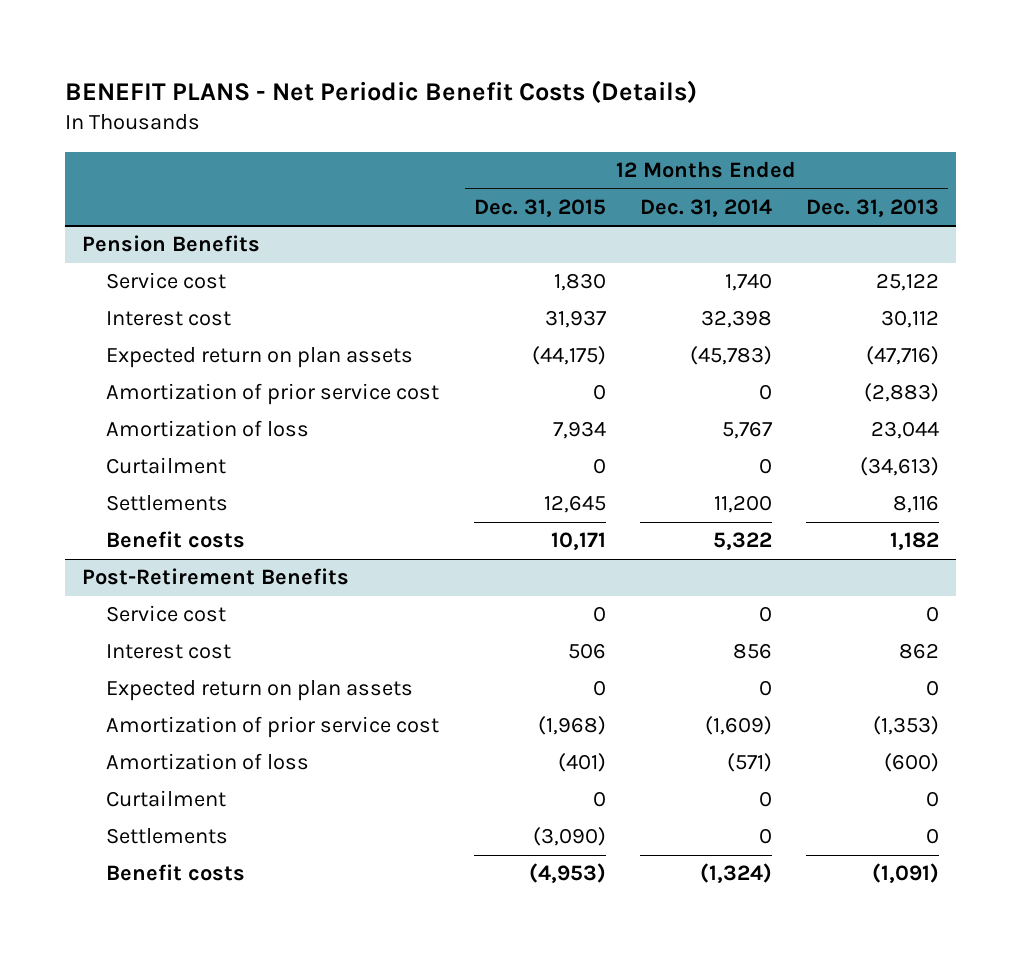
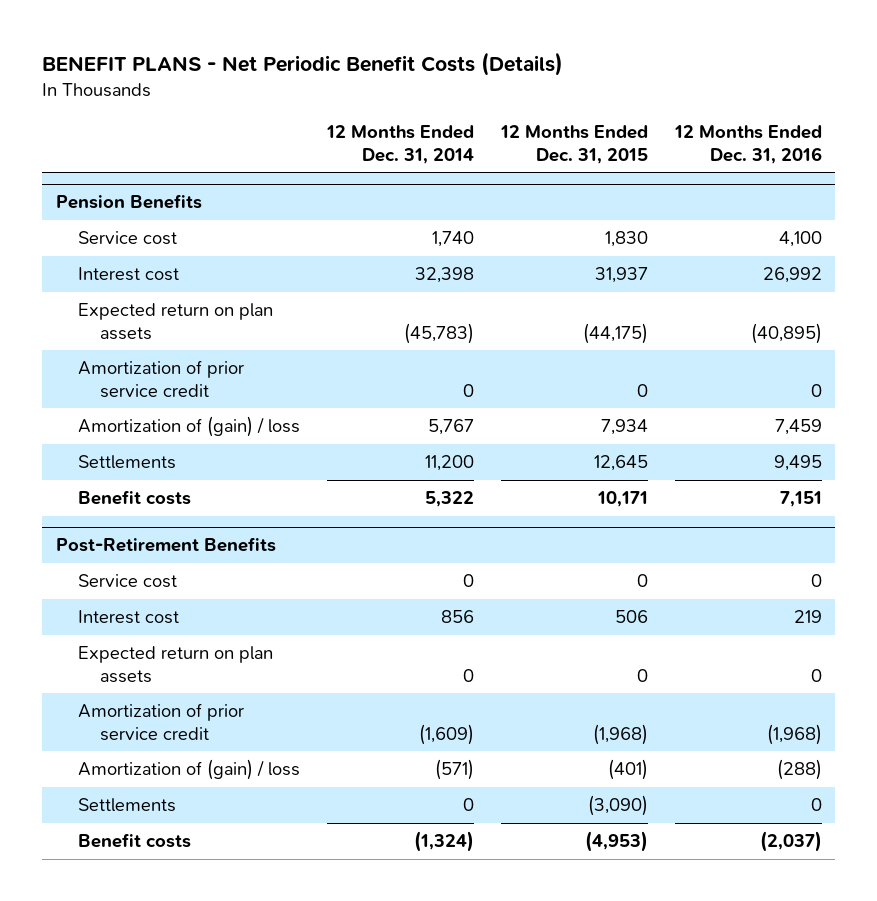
[806,198,940,217] Dec. 31, 2013 -> none
none -> [673,125,822,164] 12 Months Ended Dec. 31, 2016
[106,457,227,475] Curtailment -> none
[106,383,440,406] Amortization of prior service cost -> [77,360,244,398] Amortization of prior service credit
[106,420,310,438] Amortization of loss -> [77,416,300,438] Amortization of (gain) / loss
[106,790,227,808] Curtailment -> none
[106,716,440,739] Amortization of prior service cost -> [77,703,244,741] Amortization of prior service credit
[106,753,310,771] Amortization of loss -> [77,759,300,781] Amortization of (gain) / loss

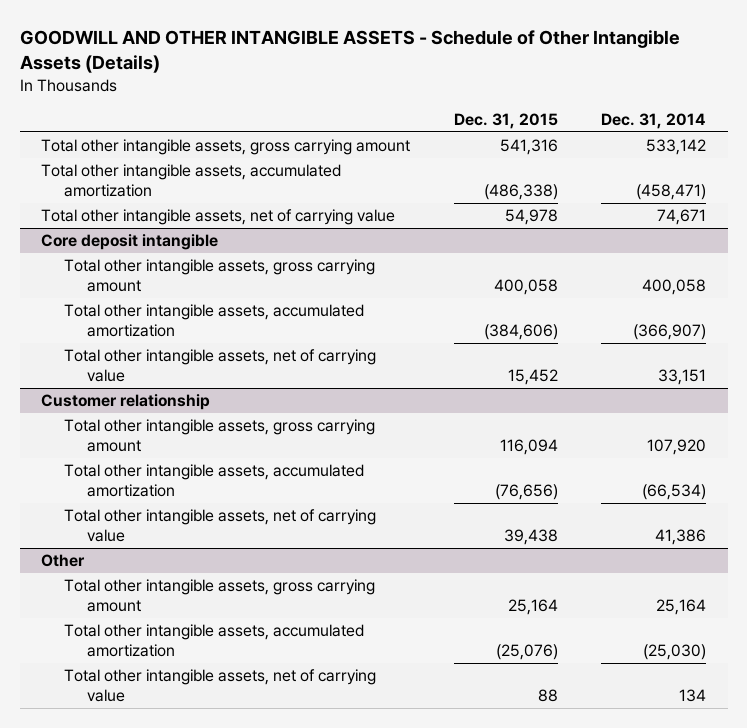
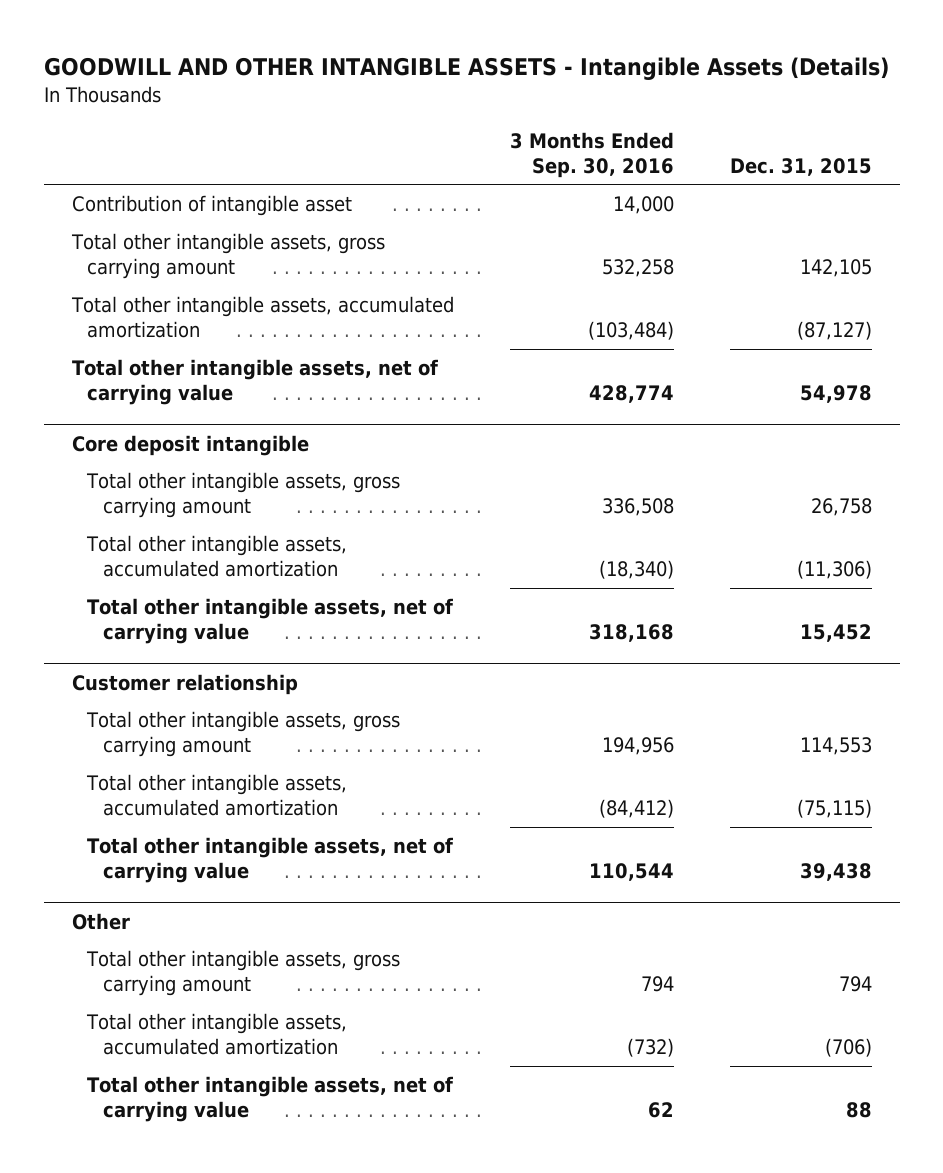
[19,30,680,74] GOODWILL AND OTHER INTANGIBLE ASSETS - Schedule of Other Intangible Assets (Details) -> [43,56,889,80] GOODWILL AND OTHER INTANGIBLE ASSETS - Intangible Assets (Details)
[601,112,707,129] Dec. 31, 2014 -> none
none -> [509,132,674,178] 3 Months Ended Sep. 30, 2016
none -> [71,195,352,217] Contribution of intangible asset
[499,139,558,156] 541,316 -> [799,258,872,277] 142,105
[483,184,558,201] (486,338) -> [796,320,872,340] (87,127)
[493,279,558,296] 400,058 -> [810,497,872,516] 26,758
[483,324,558,341] (384,606) -> [796,559,872,579] (11,306)
[499,439,558,456] 116,094 -> [799,736,872,755] 114,553
[494,484,558,501] (76,656) -> [796,798,872,818] (75,115)
[507,599,558,616] 25,164 -> [838,975,872,992] 794
[495,644,558,661] (25,076) -> [824,1037,872,1057] (706)

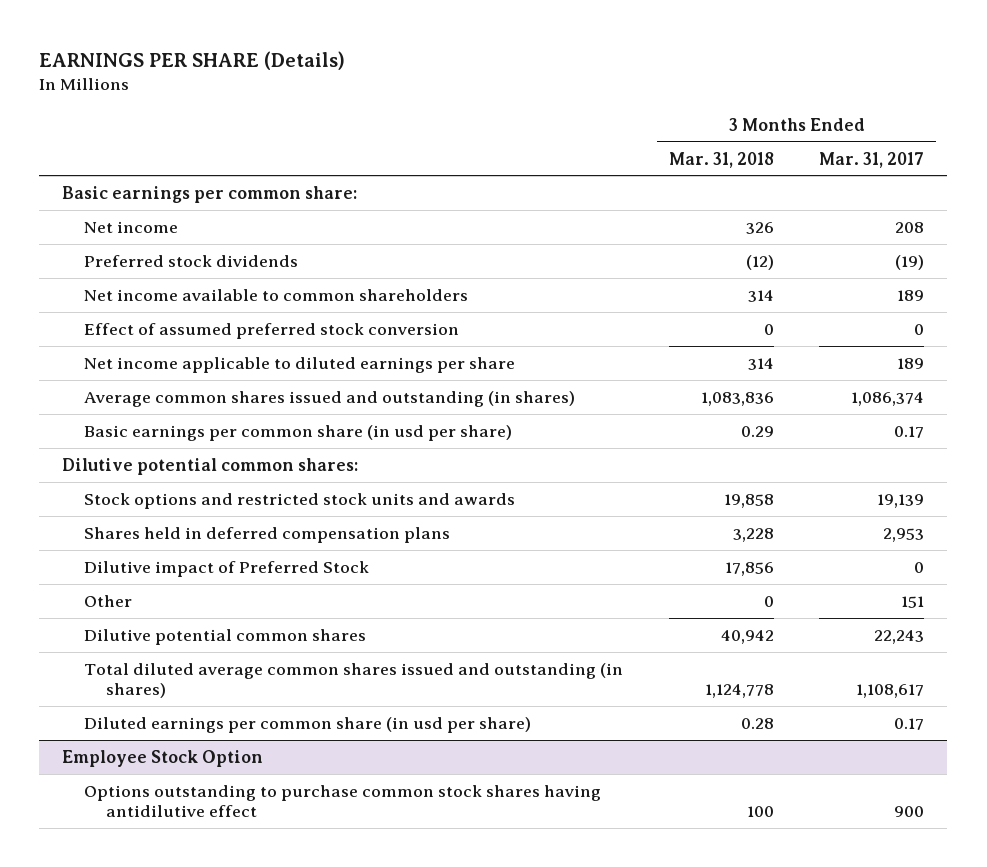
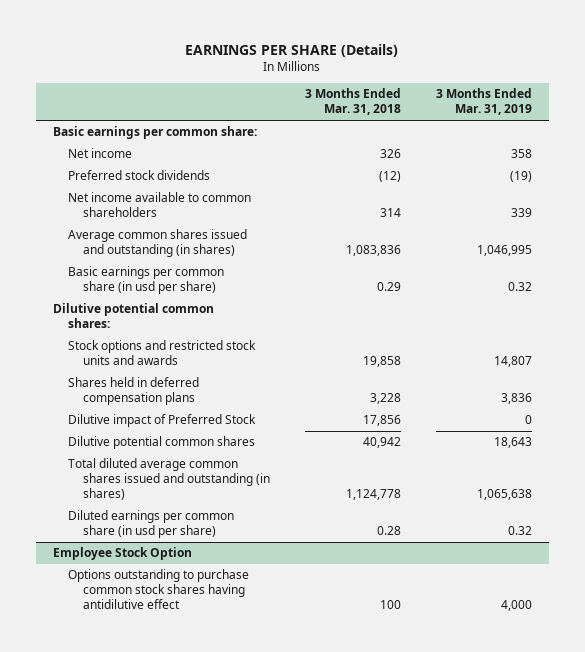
[819,151,925,168] Mar. 31, 2017 -> none
none -> [435,88,532,116] 3 Months Ended Mar. 31, 2019
[84,322,460,339] Effect of assumed preferred stock conversion -> none
[84,356,516,373] Net income applicable to diluted earnings per share -> none
[84,594,133,607] Other -> none

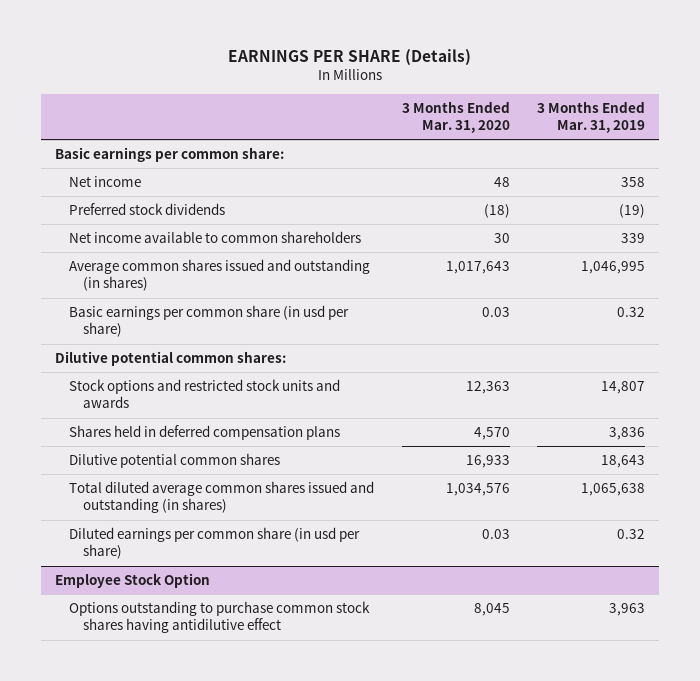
[305,88,402,116] 3 Months Ended Mar. 31, 2018 -> none
none -> [401,100,510,134] 3 Months Ended Mar. 31, 2020
[68,414,257,428] Dilutive impact of Preferred Stock -> none
[500,600,532,612] 4,000 -> [609,602,646,616] 3,963

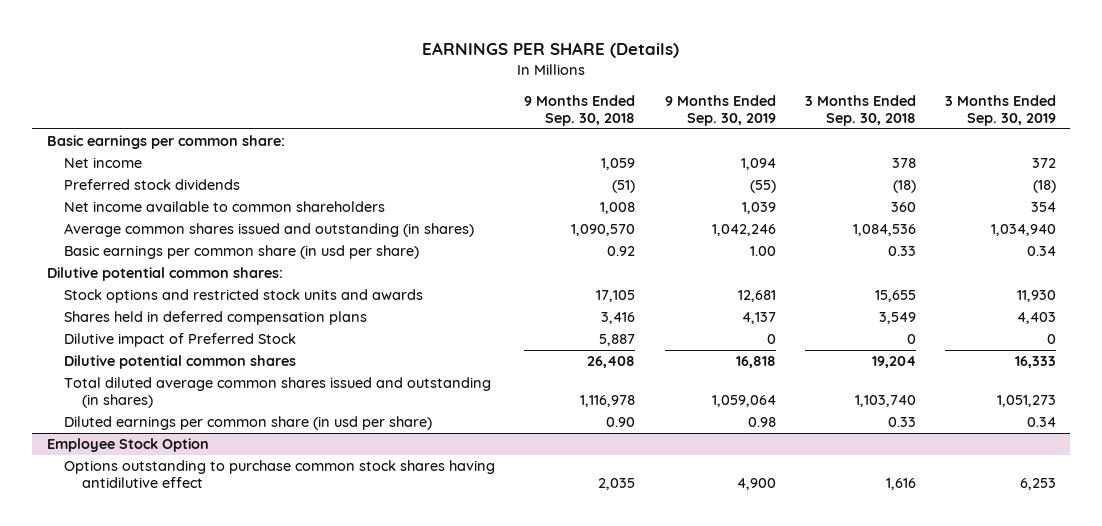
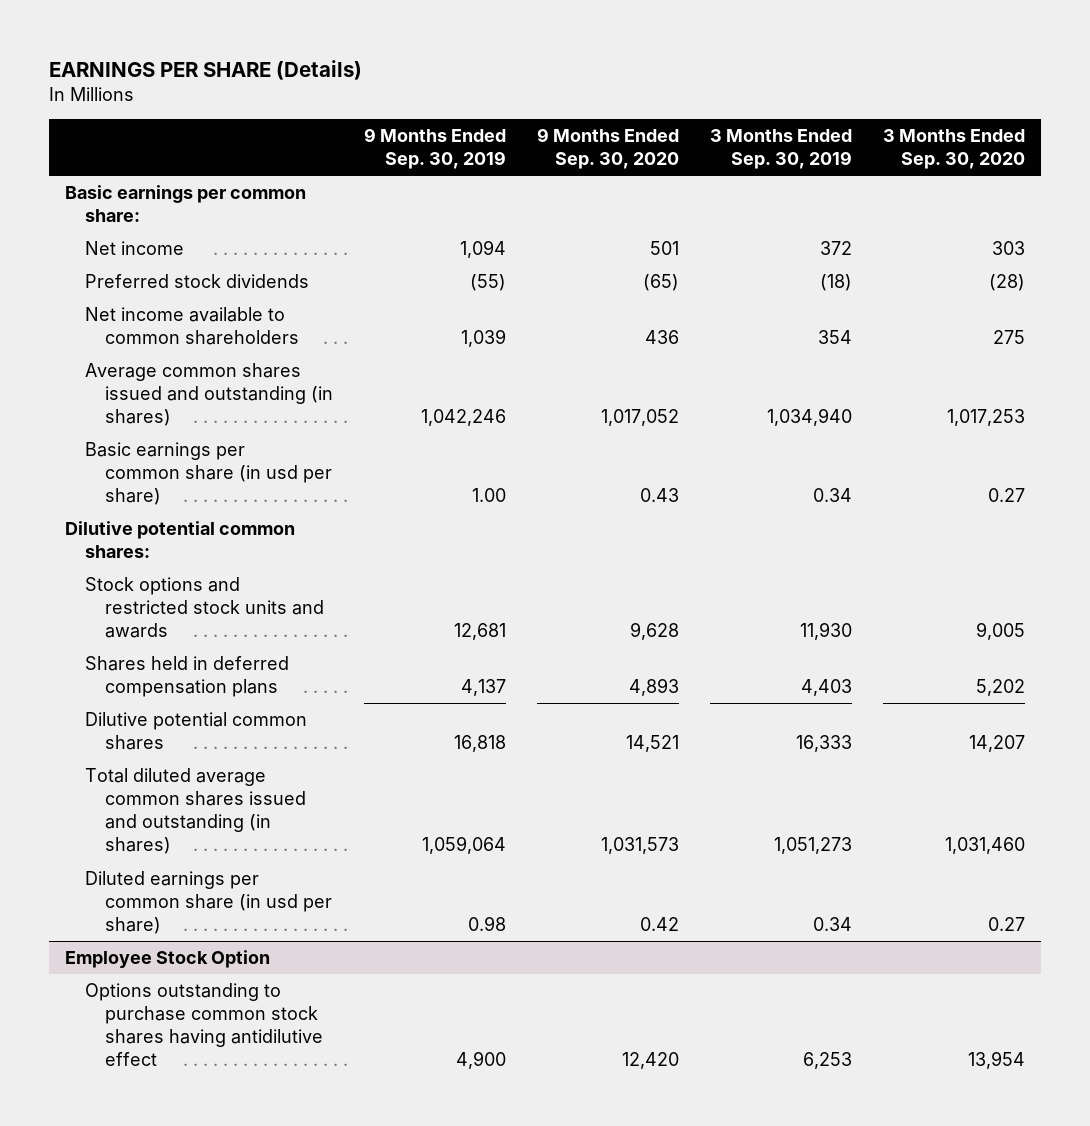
[524,94,636,126] 9 Months Ended Sep. 30, 2018 -> none
[804,94,916,126] 3 Months Ended Sep. 30, 2018 -> none
none -> [536,127,679,169] 9 Months Ended Sep. 30, 2020
none -> [882,128,1025,169] 3 Months Ended Sep. 30, 2020
[64,333,297,348] Dilutive impact of Preferred Stock -> none

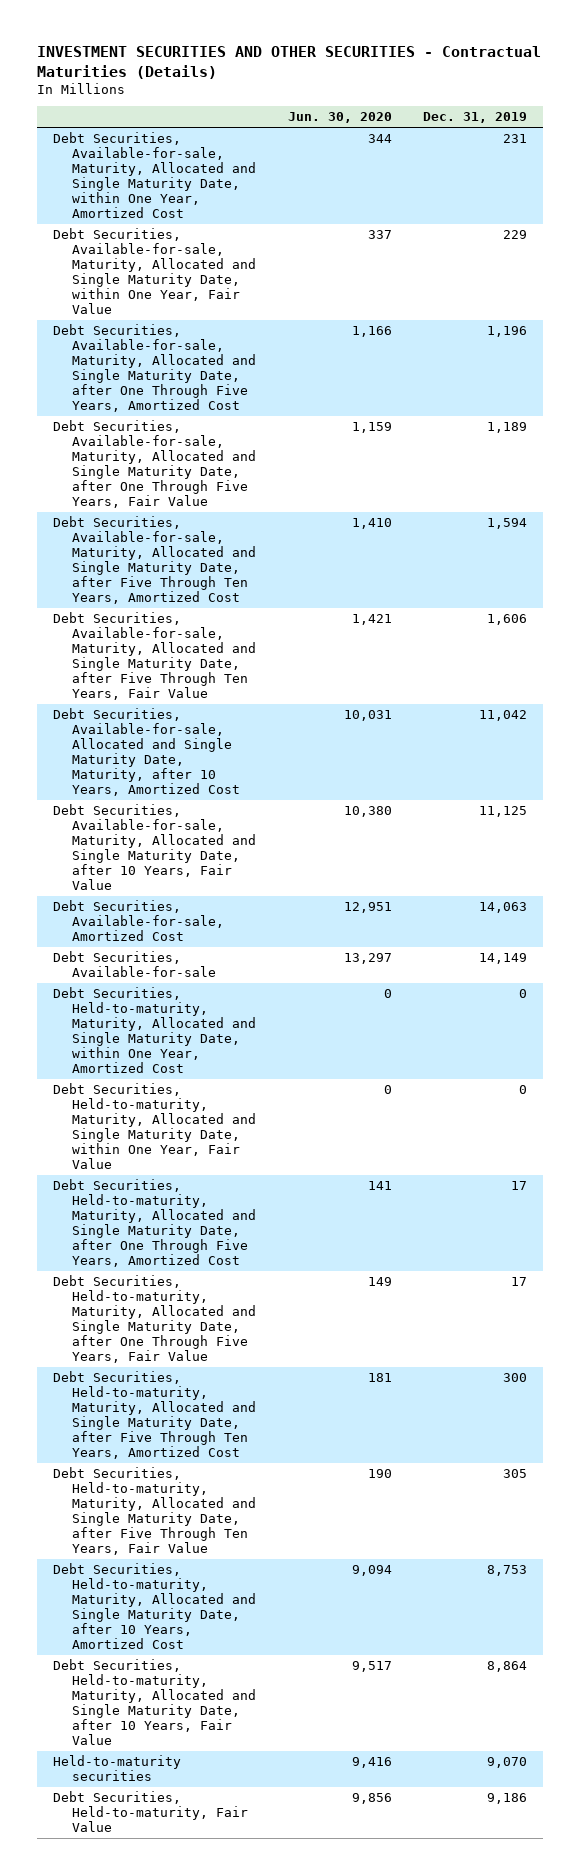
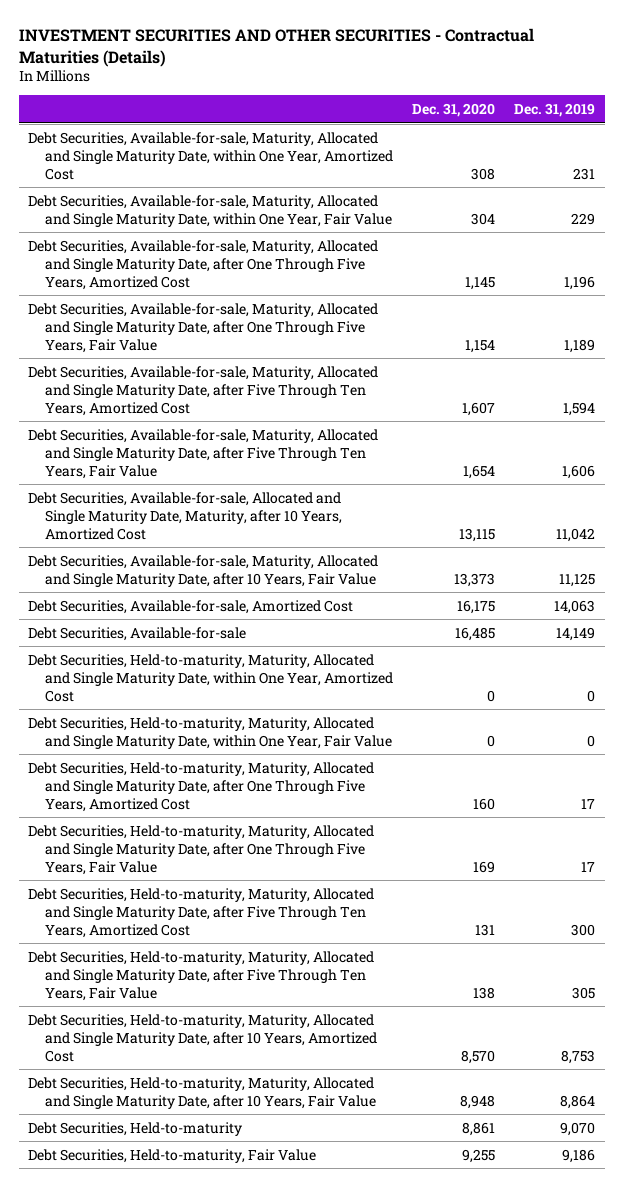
[287,112,392,124] Jun. 30, 2020 -> none
none -> [412,103,496,118] Dec. 31, 2020
[52,1755,181,1782] Held-to-maturity securities -> [28,1121,243,1136] Debt Securities, Held-to-maturity

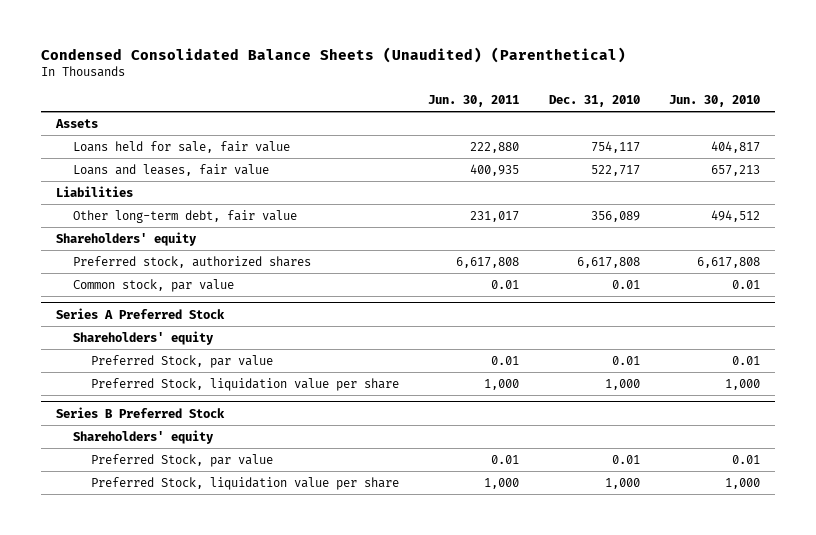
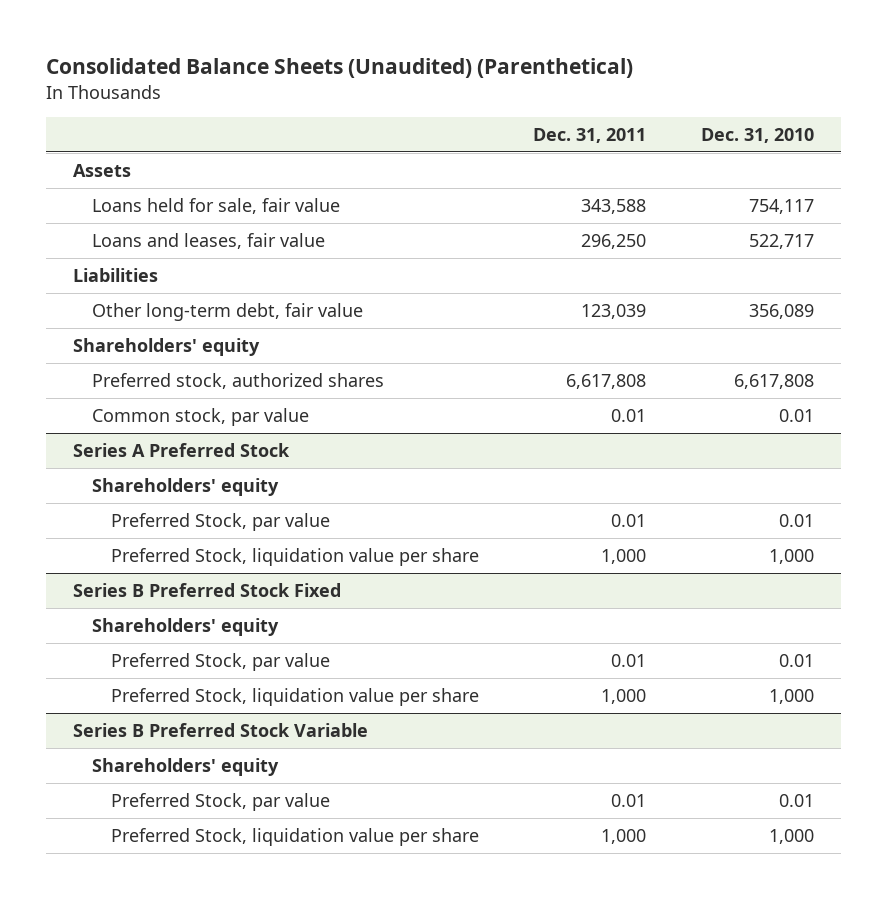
[41,46,627,63] Condensed Consolidated Balance Sheets (Unaudited) (Parenthetical) -> [46,58,634,79] Consolidated Balance Sheets (Unaudited) (Parenthetical)
[428,95,520,108] Jun. 30, 2011 -> none
[669,95,761,108] Jun. 30, 2010 -> none
none -> [533,128,647,144] Dec. 31, 2011
[55,406,225,418] Series B Preferred Stock -> [73,582,342,597] Series B Preferred Stock Fixed
none -> [73,722,369,737] Series B Preferred Stock Variable
none -> [92,757,280,776] Shareholders' equity
none -> [110,792,330,811] Preferred Stock, par value
none -> [110,827,479,846] Preferred Stock, liquidation value per share

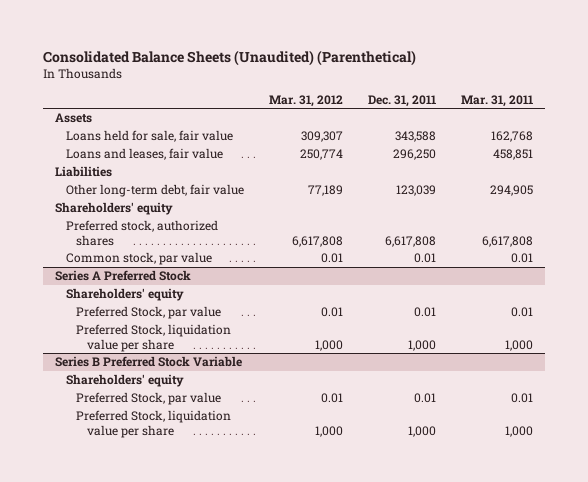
[700,128,814,144] Dec. 31, 2010 -> none
none -> [268,94,343,107] Mar. 31, 2012
none -> [460,94,533,107] Mar. 31, 2011
[73,582,342,597] Series B Preferred Stock Fixed -> none
[92,617,280,636] Shareholders' equity -> none
[110,652,330,671] Preferred Stock, par value -> none
[110,687,479,706] Preferred Stock, liquidation value per share -> none

